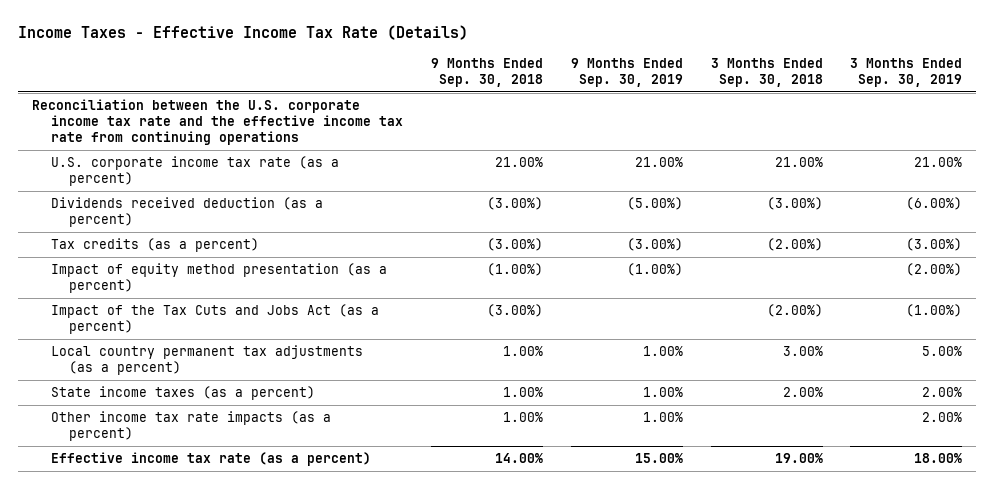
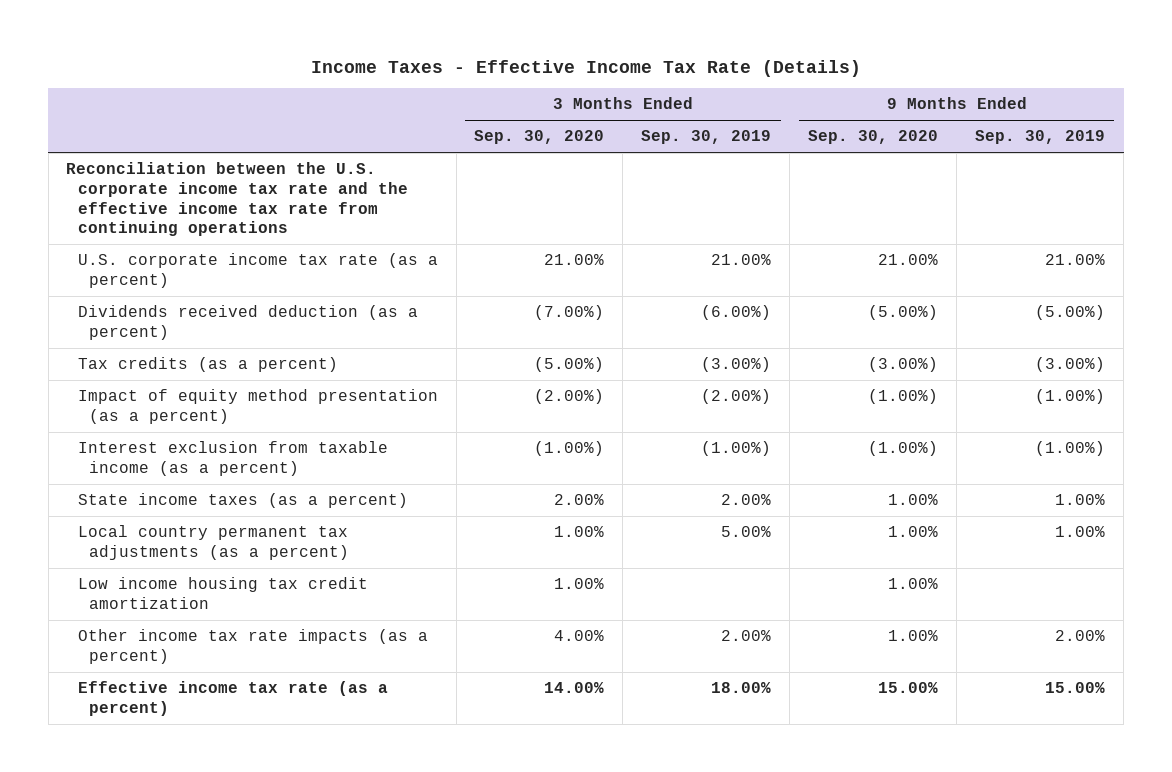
[430,58,543,88] 9 Months Ended Sep. 30, 2018 -> none
[710,58,823,88] 3 Months Ended Sep. 30, 2018 -> none
none -> [474,130,605,145] Sep. 30, 2020
none -> [808,130,939,145] Sep. 30, 2020
[50,304,379,335] Impact of the Tax Cuts and Jobs Act (as a percent) -> none
none -> [77,441,388,476] Interest exclusion from taxable income (as a percent)
[50,345,363,376] Local country permanent tax adjustments (as a percent) -> [77,525,349,560] Local country permanent tax adjustments (as a percent)
none -> [77,577,368,609] Low income housing tax credit amortization
[642,412,683,423] 1.00% -> [1055,630,1106,642] 2.00%

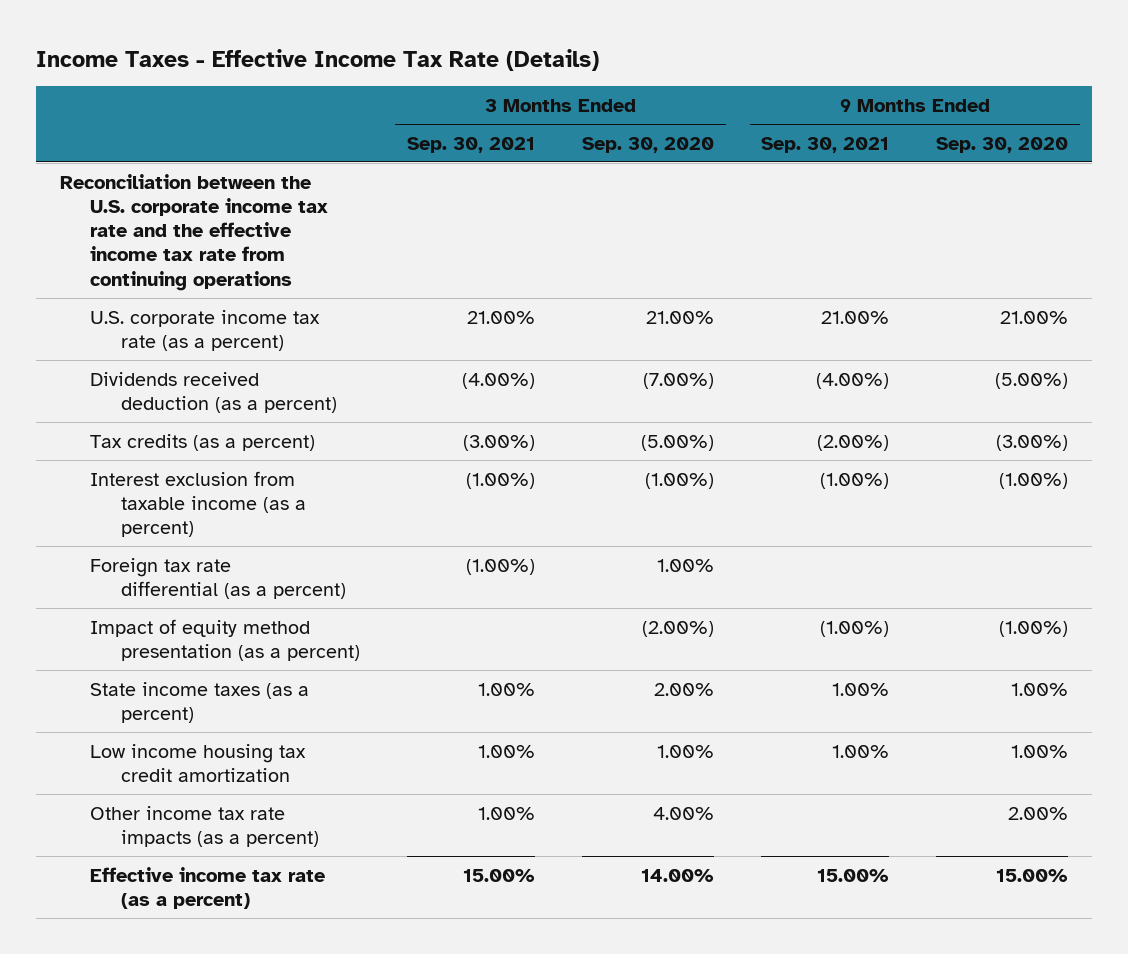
[641,130,772,145] Sep. 30, 2019 -> none
[975,130,1106,145] Sep. 30, 2019 -> none
none -> [407,136,536,153] Sep. 30, 2021
none -> [761,136,890,153] Sep. 30, 2021
none -> [90,557,347,599] Foreign tax rate differential (as a percent)
[77,389,438,424] Impact of equity method presentation (as a percent) -> [90,618,361,661] Impact of equity method presentation (as a percent)
[77,525,349,560] Local country permanent tax adjustments (as a percent) -> none
[888,630,939,642] 1.00% -> [1008,806,1069,820] 2.00%

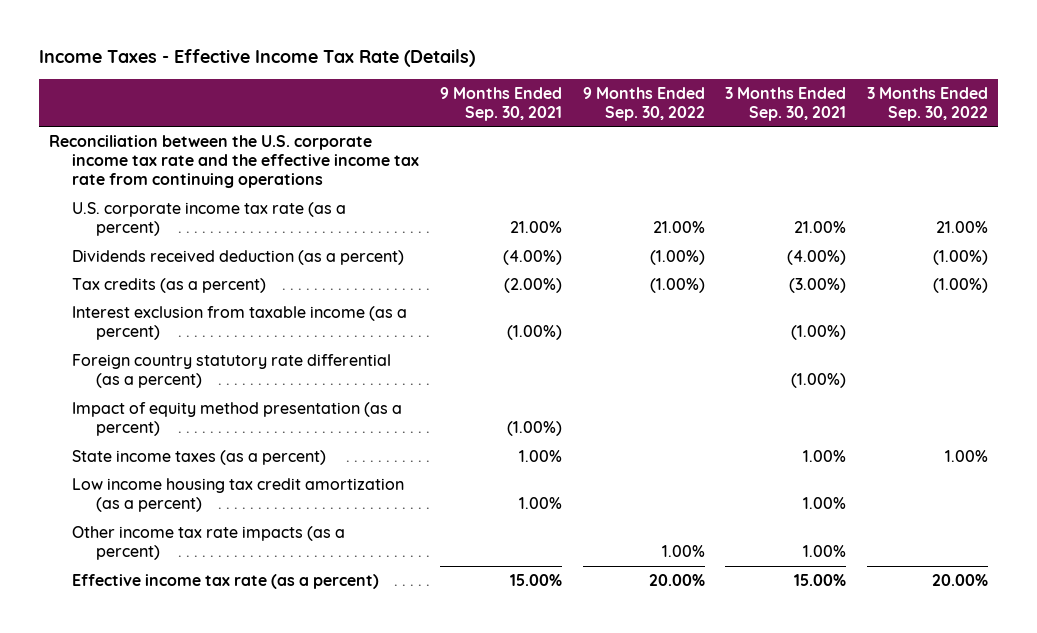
[582,136,715,153] Sep. 30, 2020 -> none
[936,136,1069,153] Sep. 30, 2020 -> none
none -> [582,86,705,121] 9 Months Ended Sep. 30, 2022
none -> [866,86,988,121] 3 Months Ended Sep. 30, 2022
[90,557,347,599] Foreign tax rate differential (as a percent) -> [72,353,392,389] Foreign country statutory rate differential (as a percent)
[90,743,307,782] Low income housing tax credit amortization -> [72,477,405,513] Low income housing tax credit amortization (as a percent)

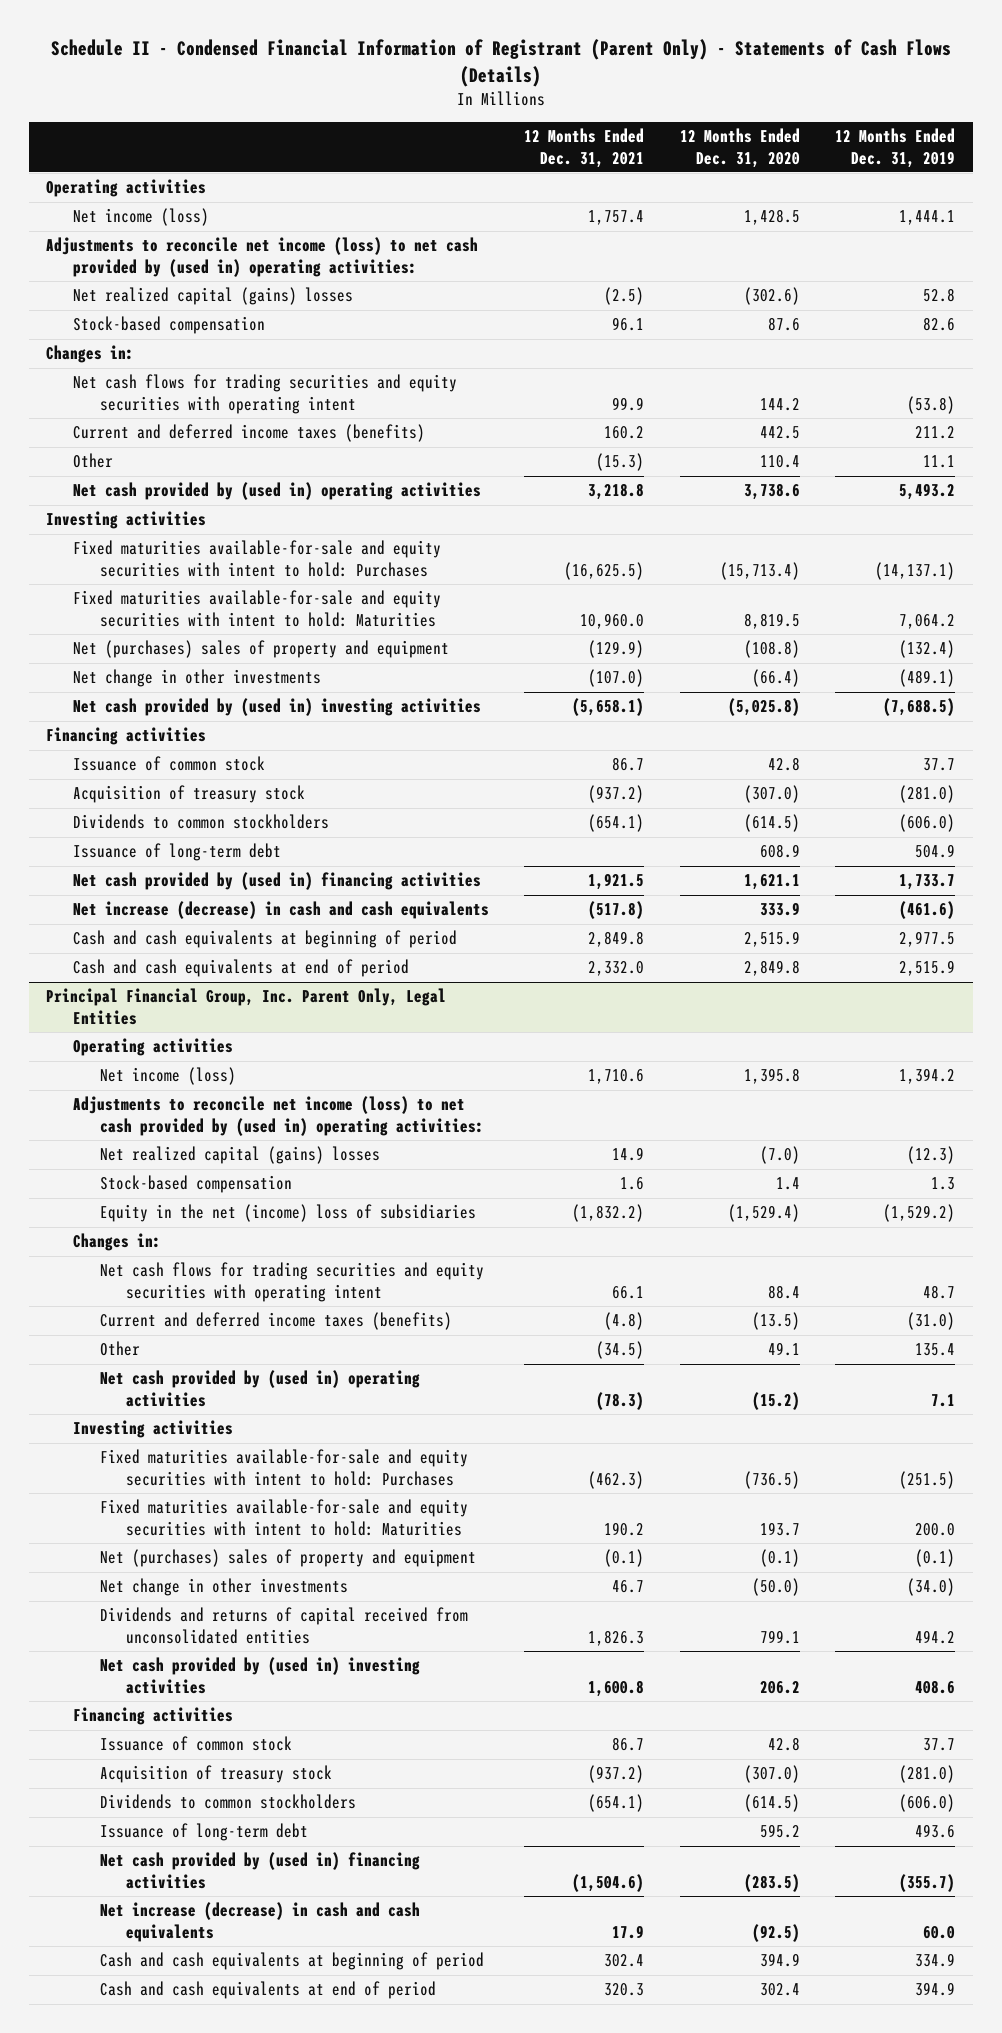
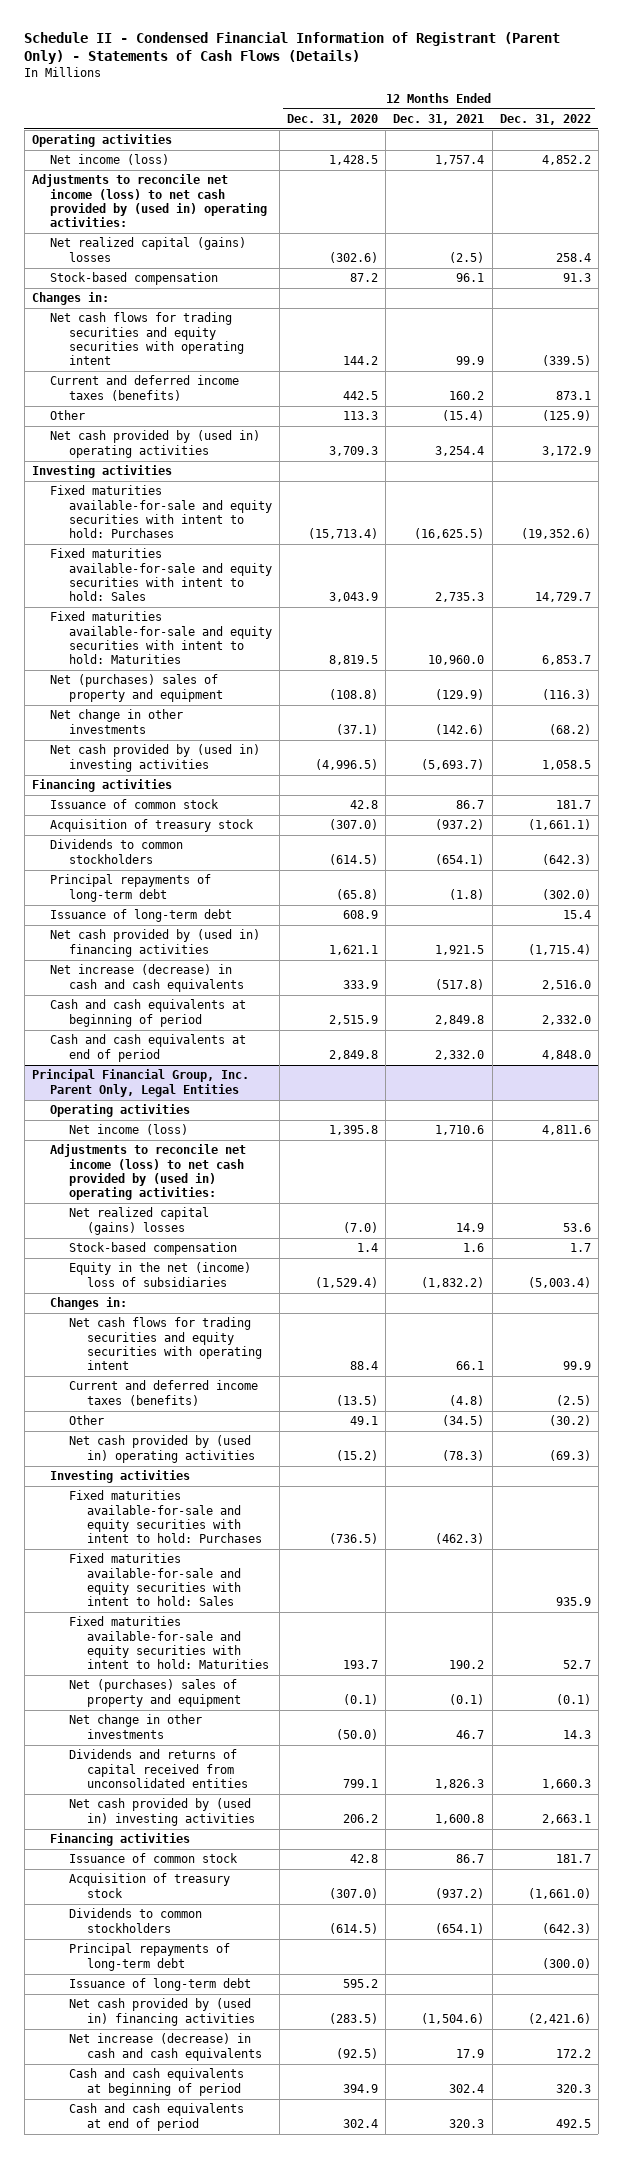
[835,128,956,168] 12 Months Ended Dec. 31, 2019 -> none
none -> [499,114,591,126] Dec. 31, 2022
[767,317,800,332] 87.6 -> [350,273,379,283] 87.2
[596,453,645,472] (15.3) -> [442,410,485,422] (15.4)
[759,455,800,469] 110.4 -> [343,411,379,421] 113.3
[588,483,645,501] 3,218.8 -> [435,445,485,456] 3,254.4
[743,483,800,501] 3,738.6 -> [329,445,379,456] 3,709.3
none -> [50,548,272,602] Fixed maturities available-for-sale and equity securities with intent to hold: Sales
[588,669,645,688] (107.0) -> [435,723,485,735] (142.6)
[751,669,800,688] (66.4) -> [336,723,379,735] (37.1)
[572,698,645,717] (5,658.1) -> [421,758,485,770] (5,693.7)
[727,698,800,717] (5,025.8) -> [315,758,379,770] (4,996.5)
none -> [50,874,212,902] Principal repayments of long-term debt
none -> [68,1553,242,1607] Fixed maturities available-for-sale and equity securities with intent to hold: Sales
none -> [68,1943,230,1971] Principal repayments of long-term debt

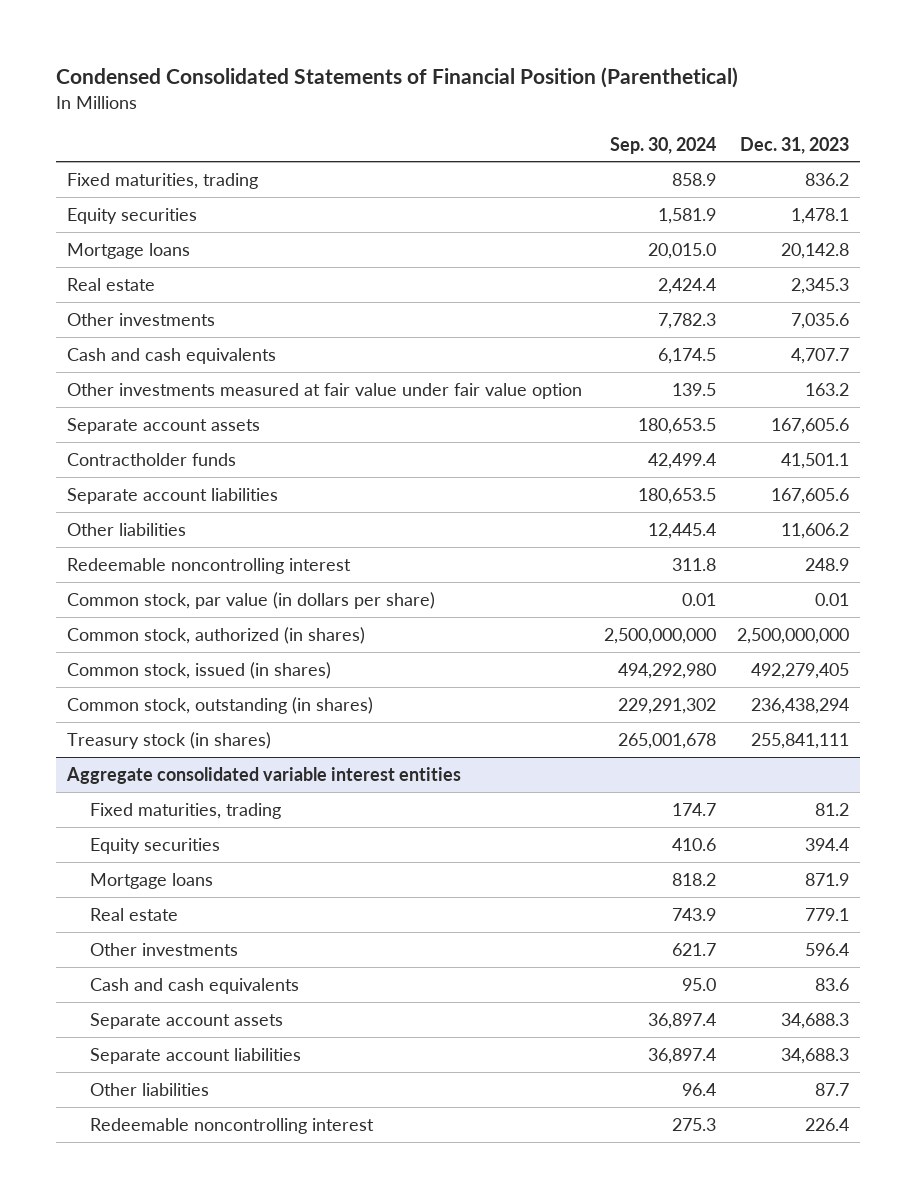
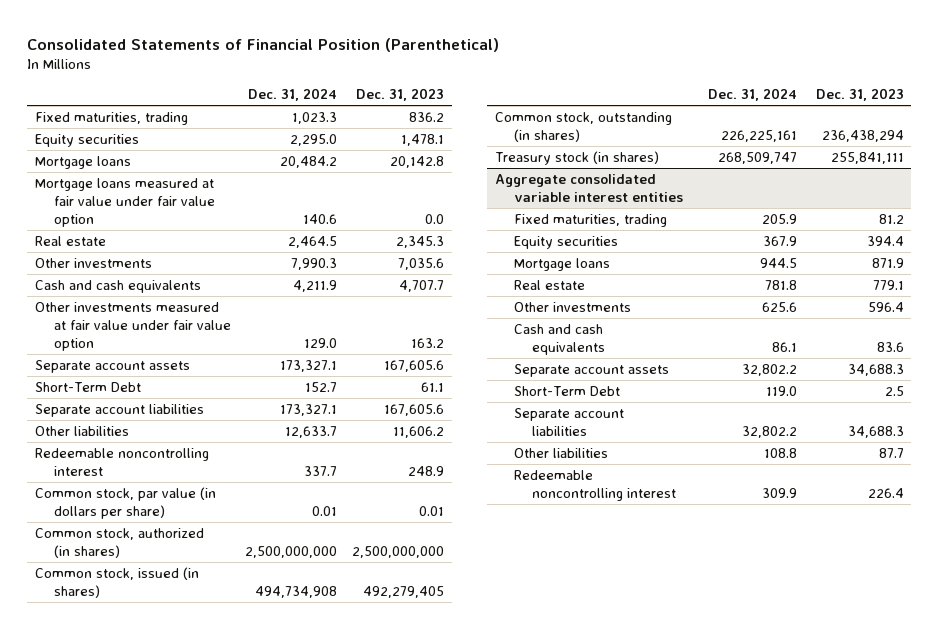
[55,67,738,89] Condensed Consolidated Statements of Financial Position (Parenthetical) -> [27,37,500,52] Consolidated Statements of Financial Position (Parenthetical)
[609,136,716,154] Sep. 30, 2024 -> none
none -> [248,88,338,102] Dec. 31, 2024
none -> [34,177,215,227] Mortgage loans measured at fair value under fair value option
[66,452,236,466] Contractholder funds -> none
none -> [34,381,141,392] Short-Term Debt
none -> [513,385,620,396] Short-Term Debt

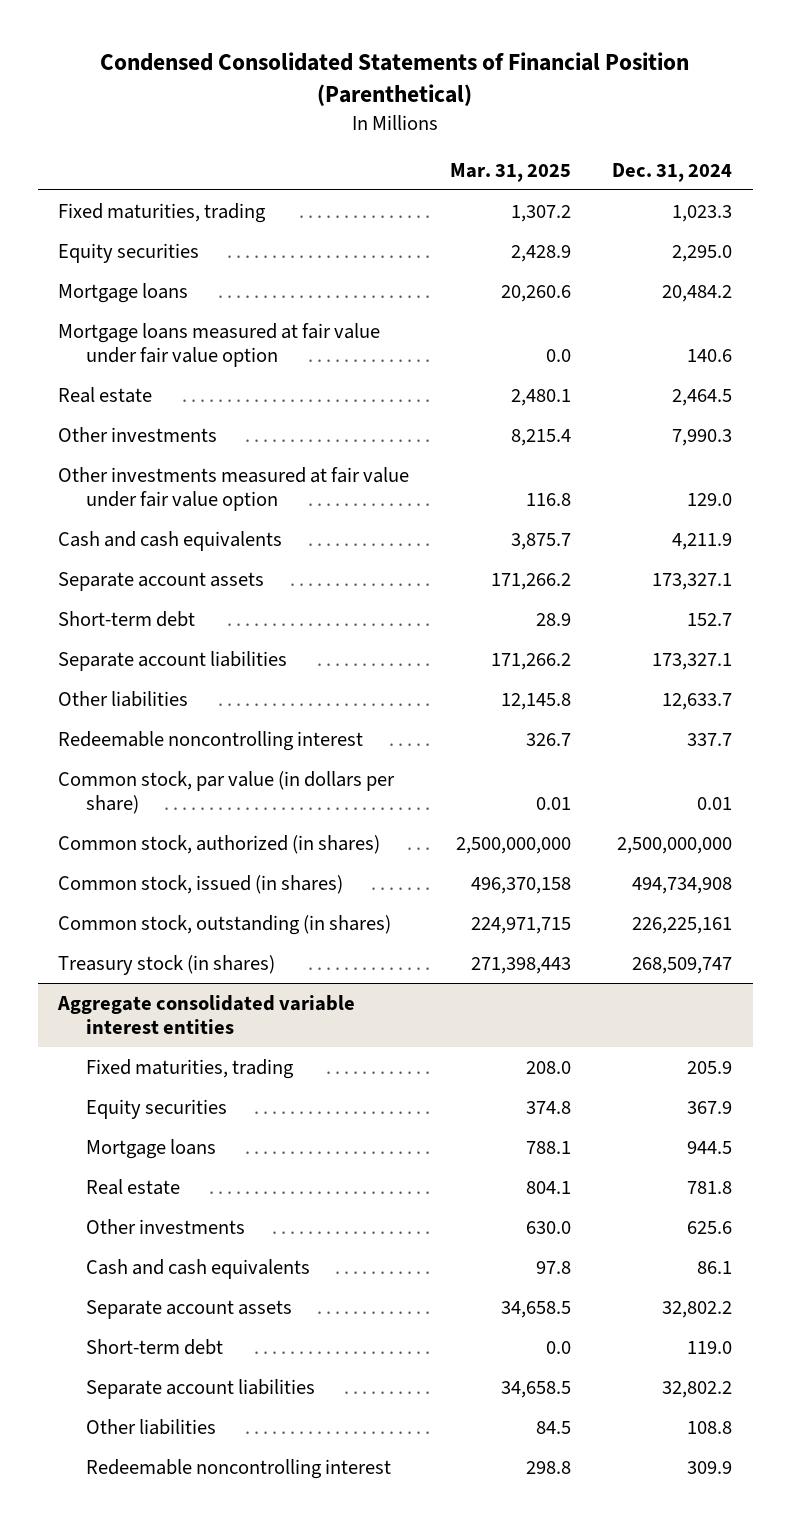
[27,37,500,52] Consolidated Statements of Financial Position (Parenthetical) -> [100,51,690,106] Condensed Consolidated Statements of Financial Position (Parenthetical)
[356,88,445,102] Dec. 31, 2023 -> none
none -> [450,162,572,182] Mar. 31, 2025
[34,279,201,293] Cash and cash equivalents -> [58,530,283,551] Cash and cash equivalents
[34,381,141,392] Short-Term Debt -> [58,610,196,627] Short-term debt
[513,385,620,396] Short-Term Debt -> [86,1338,224,1355] Short-term debt

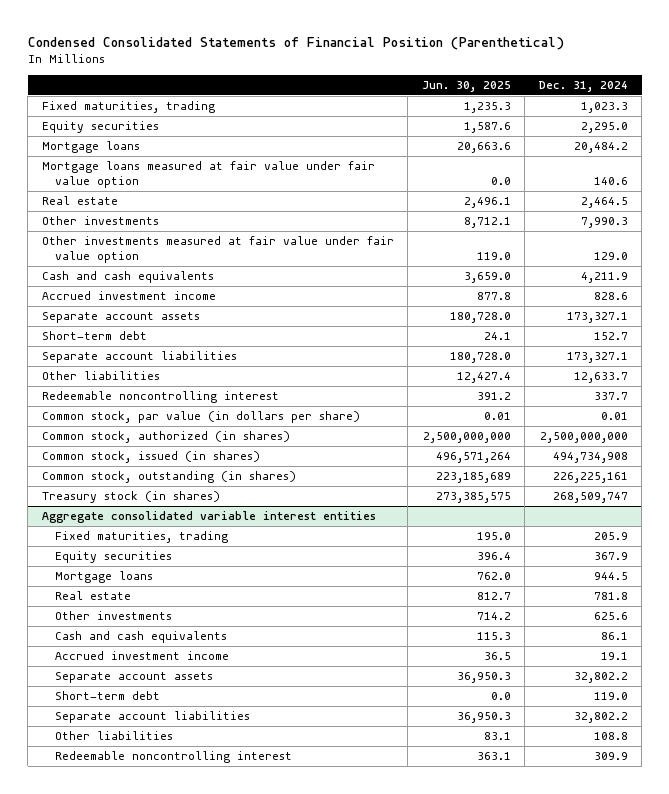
[450,162,572,182] Mar. 31, 2025 -> none
none -> [421,81,511,93] Jun. 30, 2025
none -> [41,291,216,301] Accrued investment income
none -> [54,651,229,661] Accrued investment income

